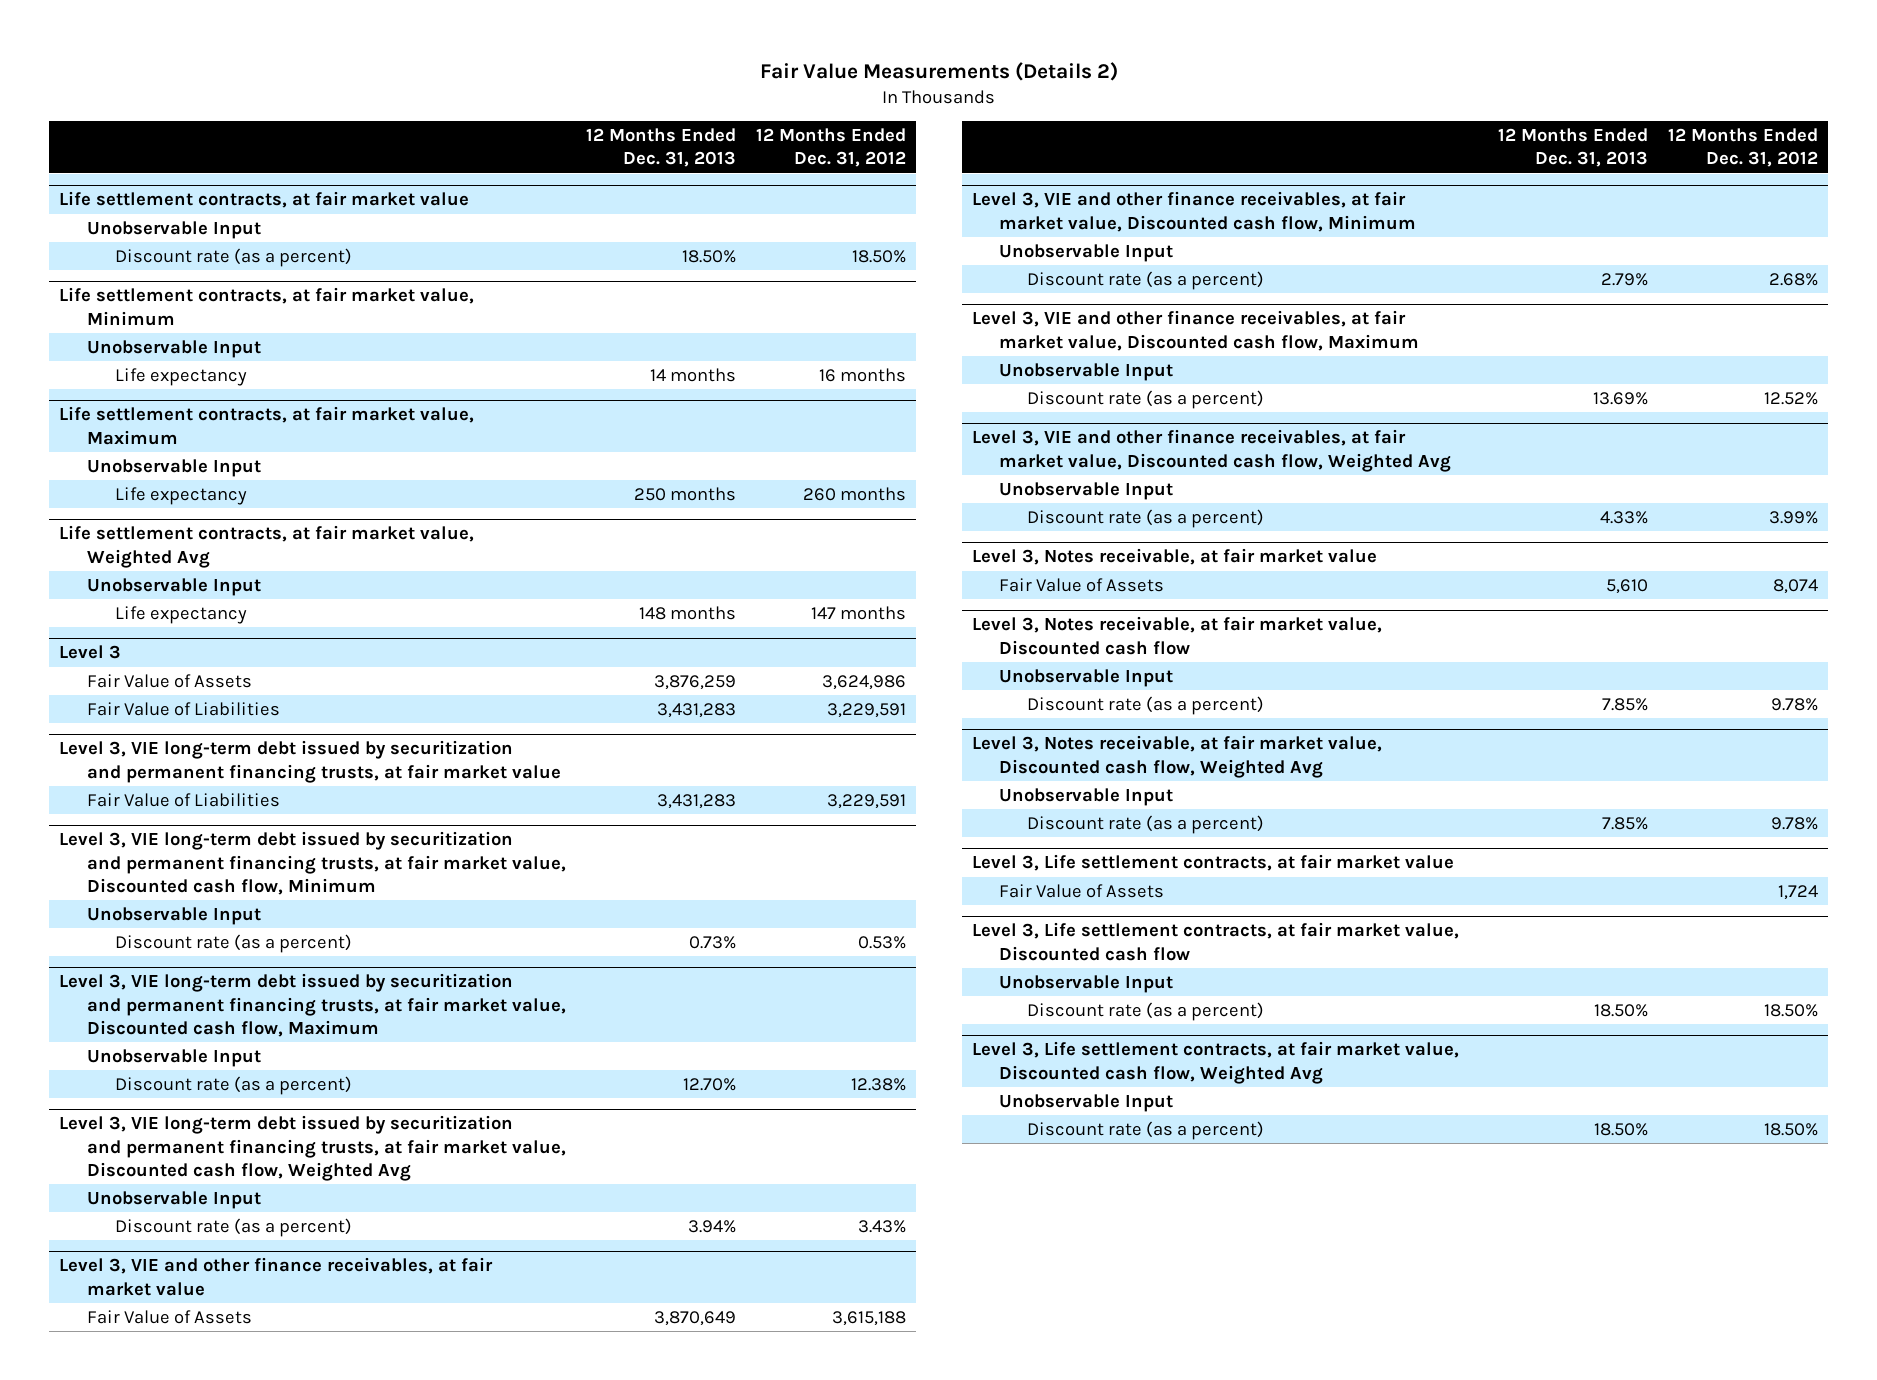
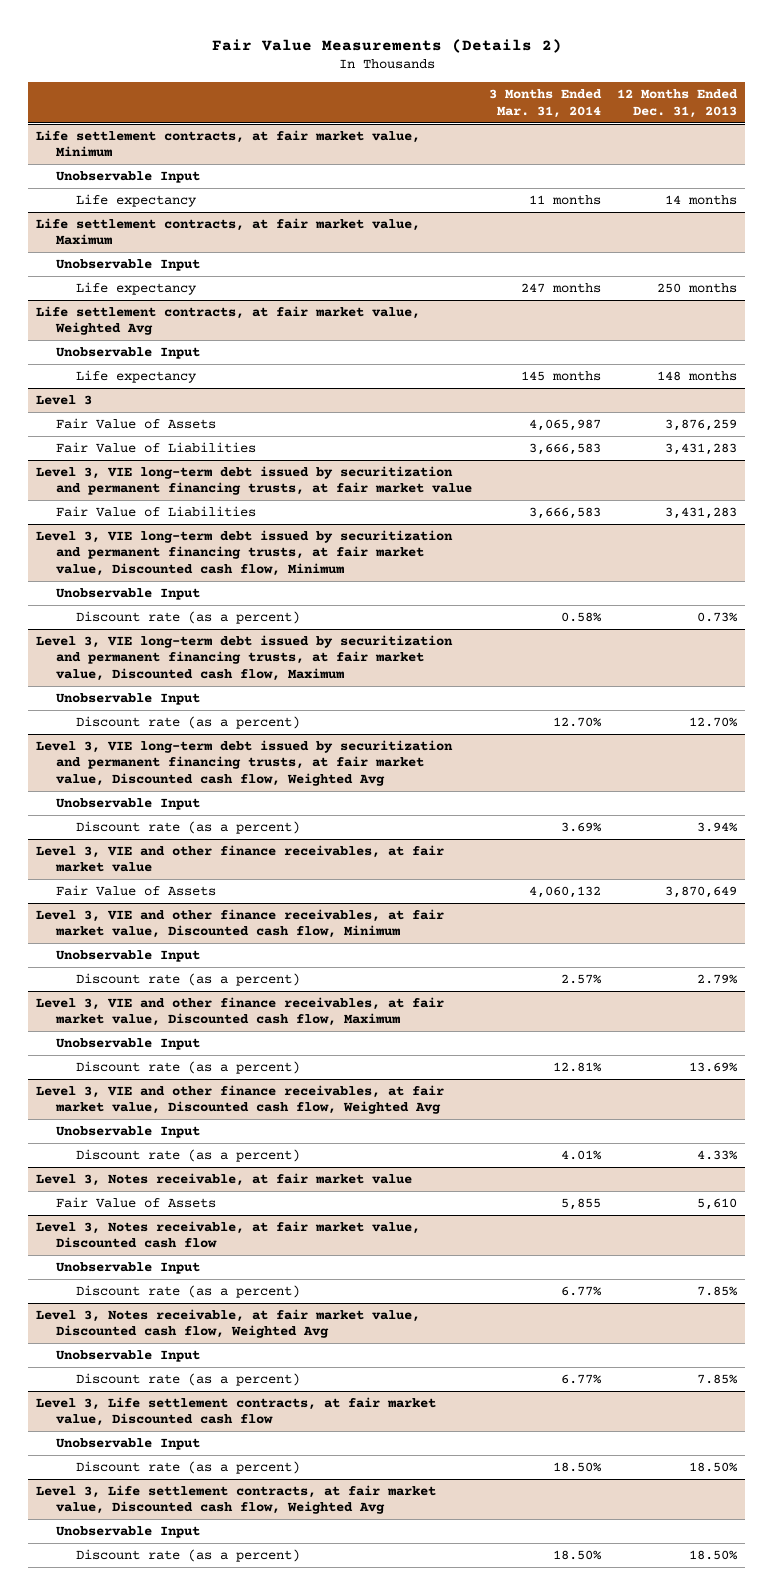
[755,128,906,168] 12 Months Ended Dec. 31, 2012 -> none
none -> [488,89,602,118] 3 Months Ended Mar. 31, 2014
[59,191,470,209] Life settlement contracts, at fair market value -> none
[86,220,261,239] Unobservable Input -> none
[114,247,352,267] Discount rate (as a percent) -> none
[971,854,1454,872] Level 3, Life settlement contracts, at fair market value -> none
[999,883,1165,898] Fair Value of Assets -> none

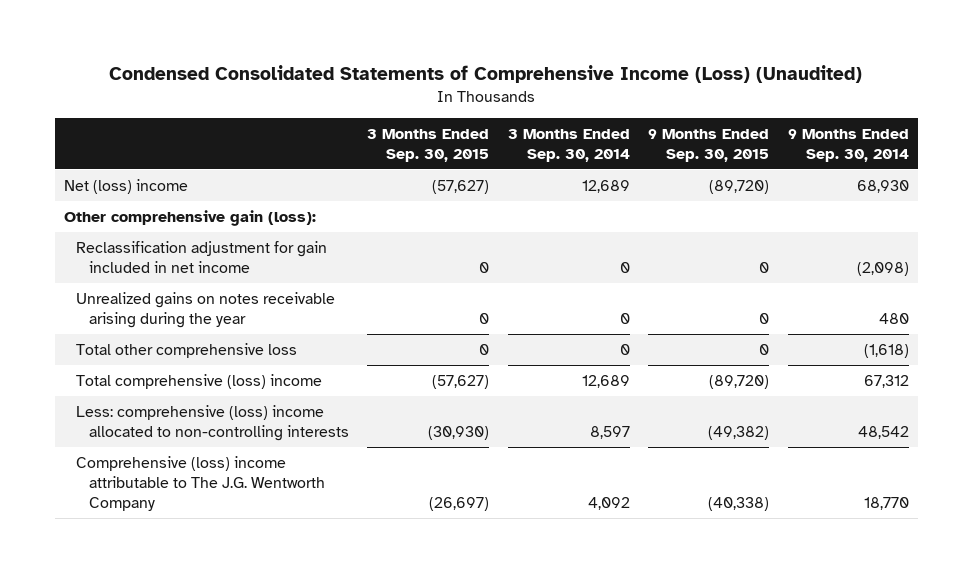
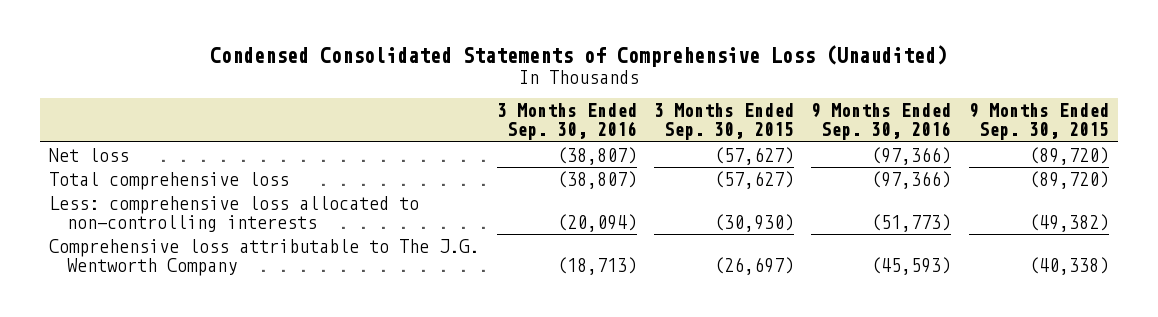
[109,64,863,83] Condensed Consolidated Statements of Comprehensive Income (Loss) (Unaudited) -> [209,45,947,68] Condensed Consolidated Statements of Comprehensive Loss (Unaudited)
[507,128,630,162] 3 Months Ended Sep. 30, 2014 -> none
[787,128,909,162] 9 Months Ended Sep. 30, 2014 -> none
none -> [496,103,637,141] 3 Months Ended Sep. 30, 2016
none -> [811,103,952,141] 9 Months Ended Sep. 30, 2016
[63,210,316,227] Other comprehensive gain (loss): -> none
[76,241,328,273] Reclassification adjustment for gain included in net income -> none
[76,292,336,328] Unrealized gains on notes receivable arising during the year -> none
[76,343,298,359] Total other comprehensive loss -> none
[63,179,188,195] Net (loss) income -> [49,147,130,162] Net loss
[76,374,323,390] Total comprehensive (loss) income -> [49,171,290,190] Total comprehensive loss
[76,405,349,441] Less: comprehensive (loss) income allocated to non-controlling interests -> [49,195,420,232] Less: comprehensive loss allocated to non-controlling interests
[76,456,325,511] Comprehensive (loss) income attributable to The J.G. Wentworth Company -> [49,238,480,276] Comprehensive loss attributable to The J.G. Wentworth Company

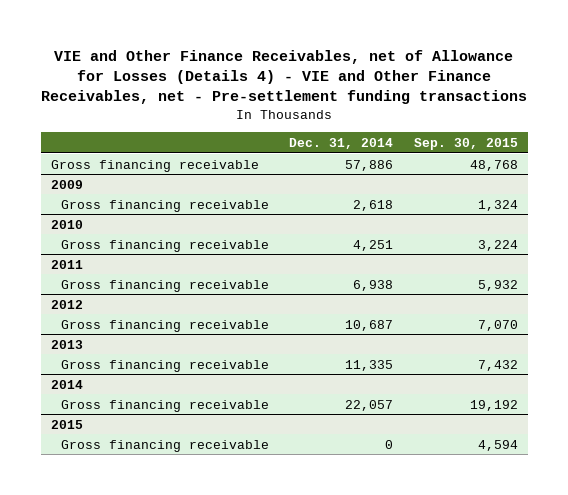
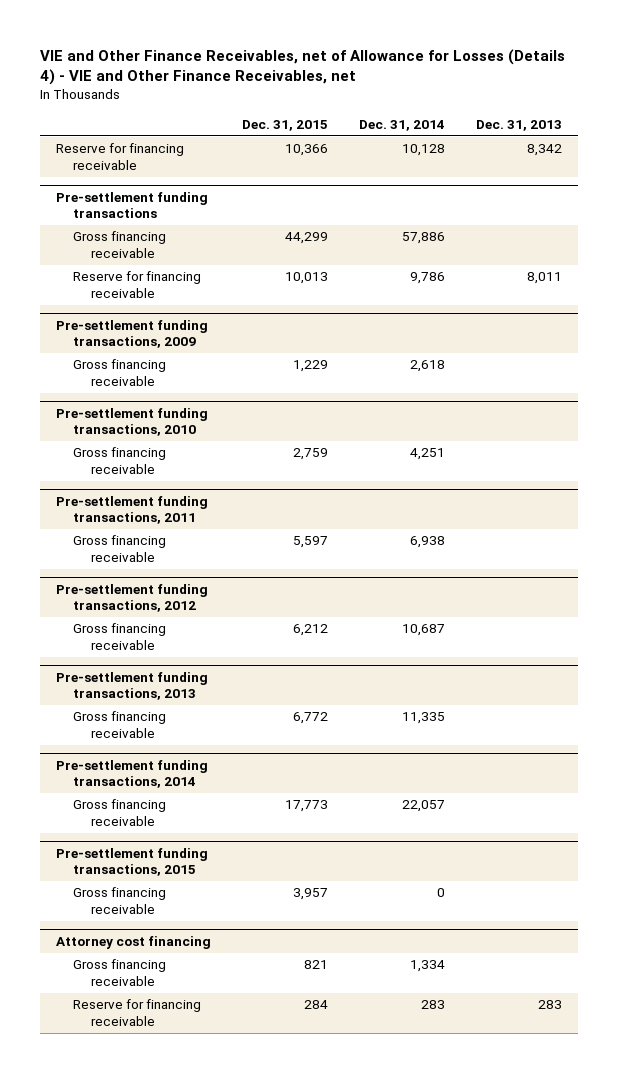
[41,49,528,105] VIE and Other Finance Receivables, net of Allowance for Losses (Details 4) - VIE and Other Finance Receivables, net - Pre-settlement funding transactions -> [39,48,565,86] VIE and Other Finance Receivables, net of Allowance for Losses (Details 4) - VIE and Other Finance Receivables, net
[413,137,518,150] Sep. 30, 2015 -> none
none -> [241,119,328,131] Dec. 31, 2015
none -> [476,119,563,131] Dec. 31, 2013
none -> [55,143,184,170] Reserve for financing receivable
none -> [55,191,208,218] Pre-settlement funding transactions
[50,179,83,189] 2009 -> none
none -> [73,271,202,298] Reserve for financing receivable
none -> [55,319,208,348] Pre-settlement funding transactions, 2009
[50,219,83,229] 2010 -> none
none -> [55,407,208,436] Pre-settlement funding transactions, 2010
[50,259,83,269] 2011 -> none
none -> [55,495,208,524] Pre-settlement funding transactions, 2011
[50,299,83,309] 2012 -> none
none -> [55,583,208,612] Pre-settlement funding transactions, 2012
[50,339,83,349] 2013 -> none
none -> [55,671,208,700] Pre-settlement funding transactions, 2013
[50,379,83,389] 2014 -> none
none -> [55,759,208,788] Pre-settlement funding transactions, 2014
[50,419,83,429] 2015 -> none
none -> [55,847,208,876] Pre-settlement funding transactions, 2015
none -> [55,935,211,949] Attorney cost financing
none -> [73,959,167,986] Gross financing receivable
none -> [73,999,202,1026] Reserve for financing receivable

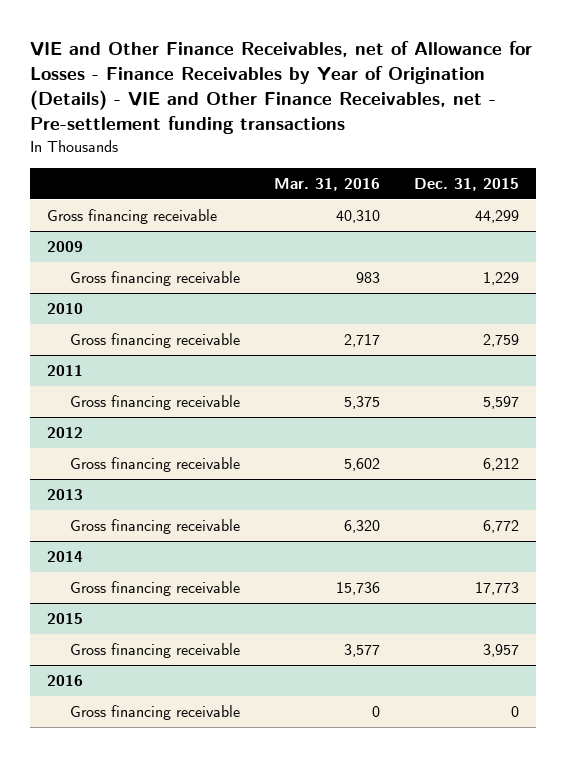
[39,48,565,86] VIE and Other Finance Receivables, net of Allowance for Losses (Details 4) - VIE and Other Finance Receivables, net -> [29,40,532,134] VIE and Other Finance Receivables, net of Allowance for Losses - Finance Receivables by Year of Origination (Details) - VIE and Other Finance Receivables, net - Pre-settlement funding transactions
[358,119,445,131] Dec. 31, 2014 -> none
[476,119,563,131] Dec. 31, 2013 -> none
none -> [273,178,380,192] Mar. 31, 2016
[55,143,184,170] Reserve for financing receivable -> none
[55,191,208,218] Pre-settlement funding transactions -> none
[73,271,202,298] Reserve for financing receivable -> none
[55,319,208,348] Pre-settlement funding transactions, 2009 -> none
none -> [46,241,83,253] 2009
[55,407,208,436] Pre-settlement funding transactions, 2010 -> none
none -> [46,303,83,315] 2010
[55,495,208,524] Pre-settlement funding transactions, 2011 -> none
none -> [46,365,83,377] 2011
[55,583,208,612] Pre-settlement funding transactions, 2012 -> none
none -> [46,427,83,439] 2012
[55,671,208,700] Pre-settlement funding transactions, 2013 -> none
none -> [46,489,83,501] 2013
[55,759,208,788] Pre-settlement funding transactions, 2014 -> none
none -> [46,551,83,563] 2014
[55,847,208,876] Pre-settlement funding transactions, 2015 -> none
none -> [46,613,83,625] 2015
[73,999,202,1026] Reserve for financing receivable -> none
[55,935,211,949] Attorney cost financing -> [46,675,83,687] 2016
[303,960,328,970] 821 -> [510,706,519,718] 0

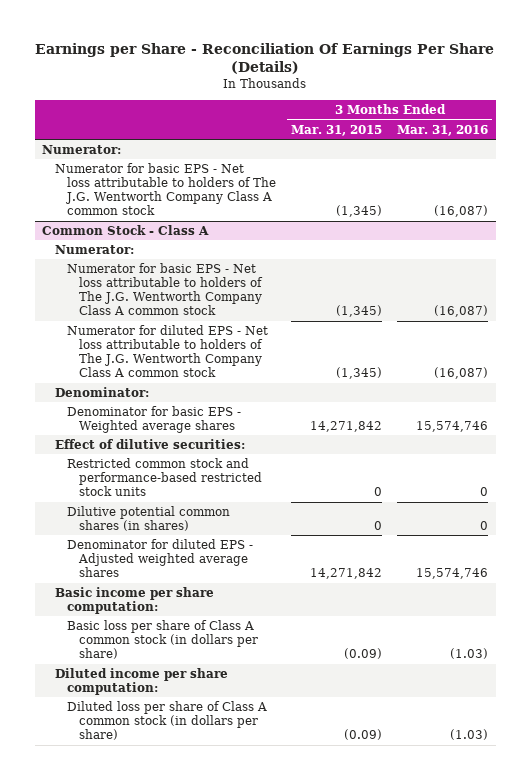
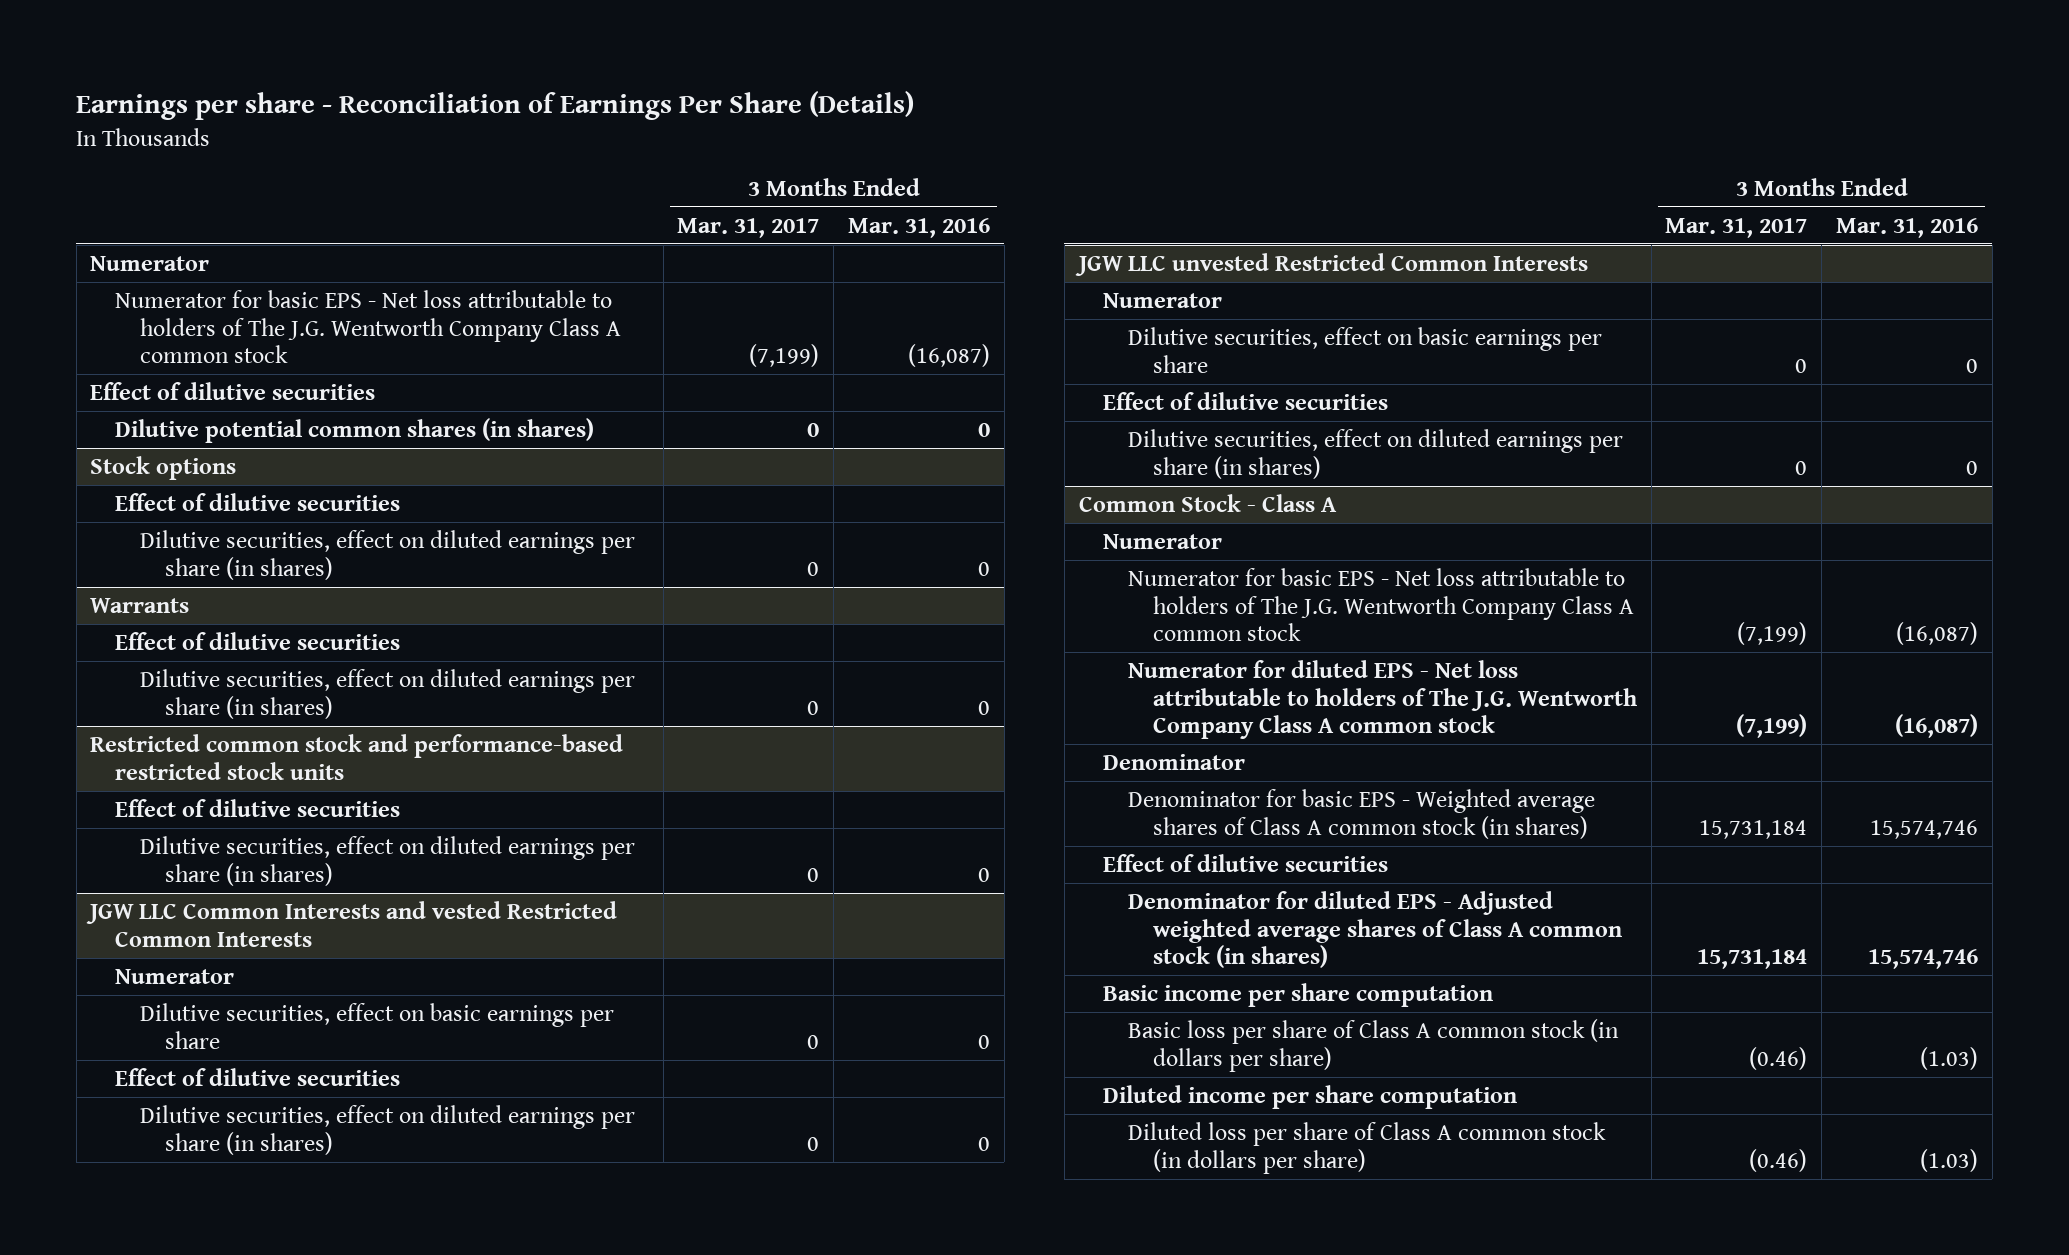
[35,42,495,75] Earnings per Share - Reconciliation Of Earnings Per Share (Details) -> [76,91,915,121] Earnings per share - Reconciliation of Earnings Per Share (Details)
[291,124,383,136] Mar. 31, 2015 -> none
none -> [677,217,820,238] Mar. 31, 2017
[42,145,122,155] Numerator: -> [90,255,210,271] Numerator
none -> [90,381,376,400] Effect of dilutive securities
none -> [115,417,595,443] Dilutive potential common shares (in shares)
none -> [90,455,237,480] Stock options
none -> [115,492,401,511] Effect of dilutive securities
none -> [140,529,636,580] Dilutive securities, effect on diluted earnings per share (in shares)
none -> [90,597,190,613] Warrants
none -> [115,631,401,650] Effect of dilutive securities
none -> [140,668,636,719] Dilutive securities, effect on diluted earnings per share (in shares)
none -> [90,733,624,780] Restricted common stock and performance-based restricted stock units
none -> [115,798,401,817] Effect of dilutive securities
none -> [140,835,636,886] Dilutive securities, effect on diluted earnings per share (in shares)
none -> [86,900,618,947] JGW LLC Common Interests and vested Restricted Common Interests
none -> [115,968,235,984] Numerator
none -> [140,1002,615,1049] Dilutive securities, effect on basic earnings per share
none -> [115,1067,401,1086] Effect of dilutive securities
none -> [140,1104,636,1155] Dilutive securities, effect on diluted earnings per share (in shares)
none -> [1074,252,1588,276] JGW LLC unvested Restricted Common Interests
none -> [1103,292,1223,308] Numerator
none -> [1128,326,1603,373] Dilutive securities, effect on basic earnings per share
none -> [1103,391,1389,410] Effect of dilutive securities
none -> [1128,428,1624,479] Dilutive securities, effect on diluted earnings per share (in shares)
[54,245,134,255] Numerator: -> [1103,533,1223,549] Numerator
[66,458,263,497] Restricted common stock and performance-based restricted stock units -> none
[66,506,230,532] Dilutive potential common shares (in shares) -> none
[54,387,149,398] Denominator: -> [1103,753,1246,770] Denominator
[66,406,241,434] Denominator for basic EPS - Weighted average shares -> [1128,788,1596,839] Denominator for basic EPS - Weighted average shares of Class A common stock (in shares)
[54,439,245,450] Effect of dilutive securities: -> [1103,853,1389,872] Effect of dilutive securities
[66,539,253,578] Denominator for diluted EPS - Adjusted weighted average shares -> [1128,890,1622,969] Denominator for diluted EPS - Adjusted weighted average shares of Class A common stock (in shares)
[54,587,214,615] Basic income per share computation: -> [1103,982,1494,1007] Basic income per share computation
[54,668,228,696] Diluted income per share computation: -> [1103,1084,1518,1109] Diluted income per share computation

